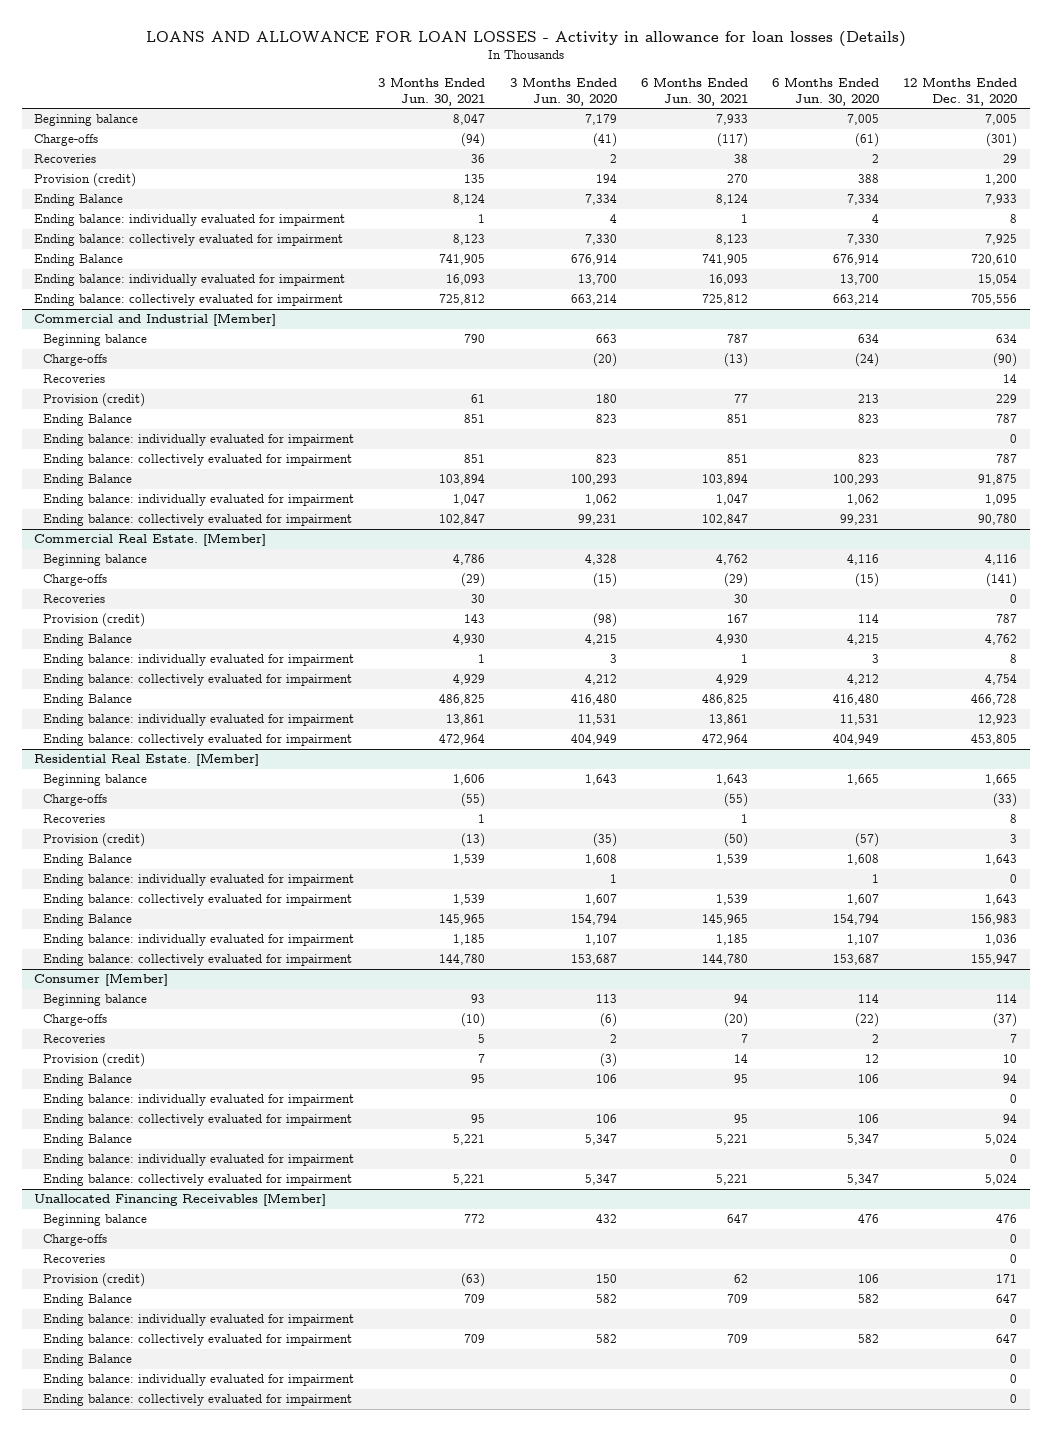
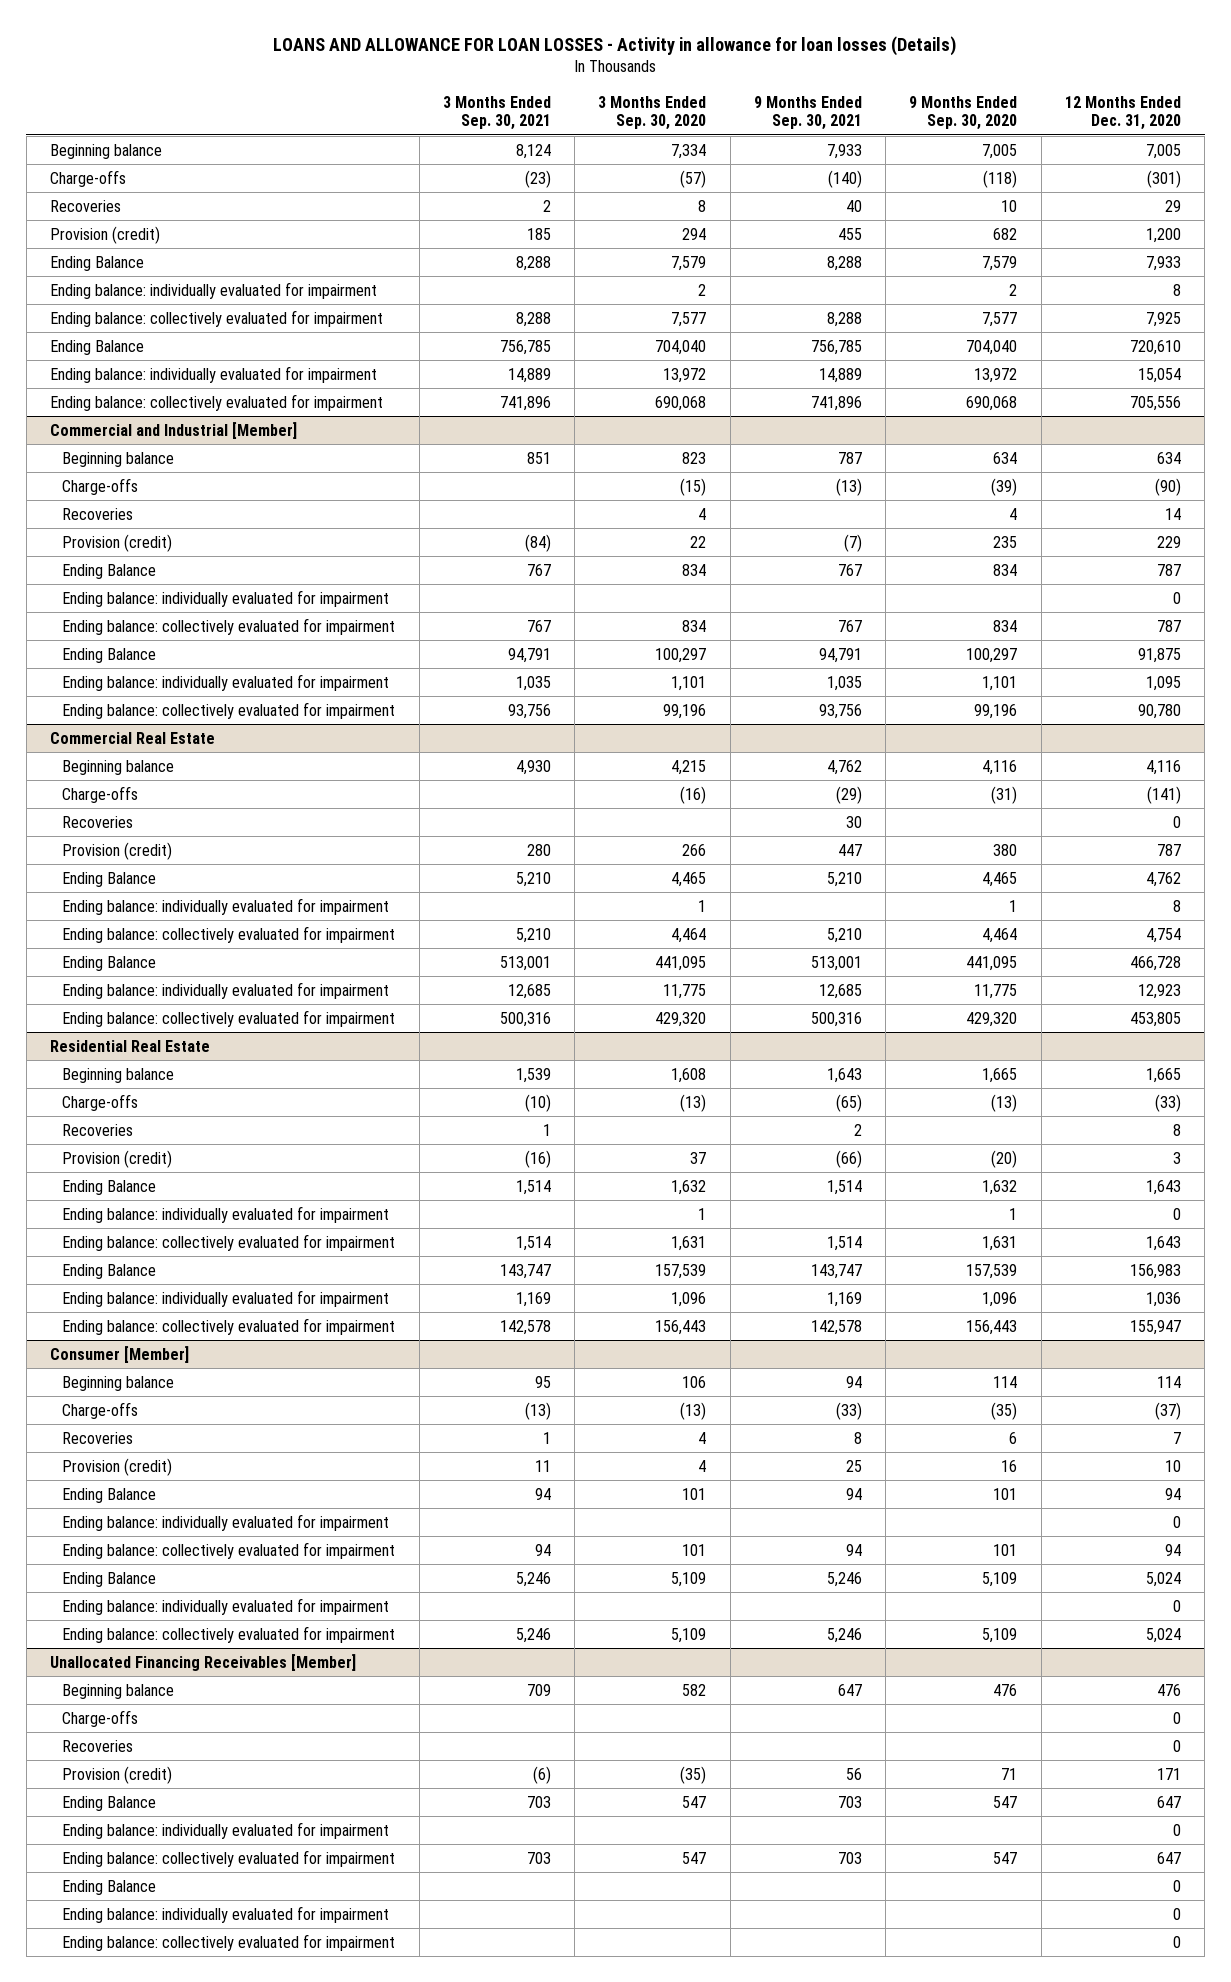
[378,76,486,107] 3 Months Ended Jun. 30, 2021 -> none
[509,76,617,107] 3 Months Ended Jun. 30, 2020 -> none
[640,76,748,107] 6 Months Ended Jun. 30, 2021 -> none
[772,76,880,107] 6 Months Ended Jun. 30, 2020 -> none
none -> [442,95,551,131] 3 Months Ended Sep. 30, 2021
none -> [598,95,707,131] 3 Months Ended Sep. 30, 2020
none -> [753,95,862,131] 9 Months Ended Sep. 30, 2021
none -> [909,95,1018,131] 9 Months Ended Sep. 30, 2020
[33,533,266,547] Commercial Real Estate. [Member] -> [49,731,215,744] Commercial Real Estate
[33,753,259,767] Residential Real Estate. [Member] -> [49,1039,210,1052] Residential Real Estate

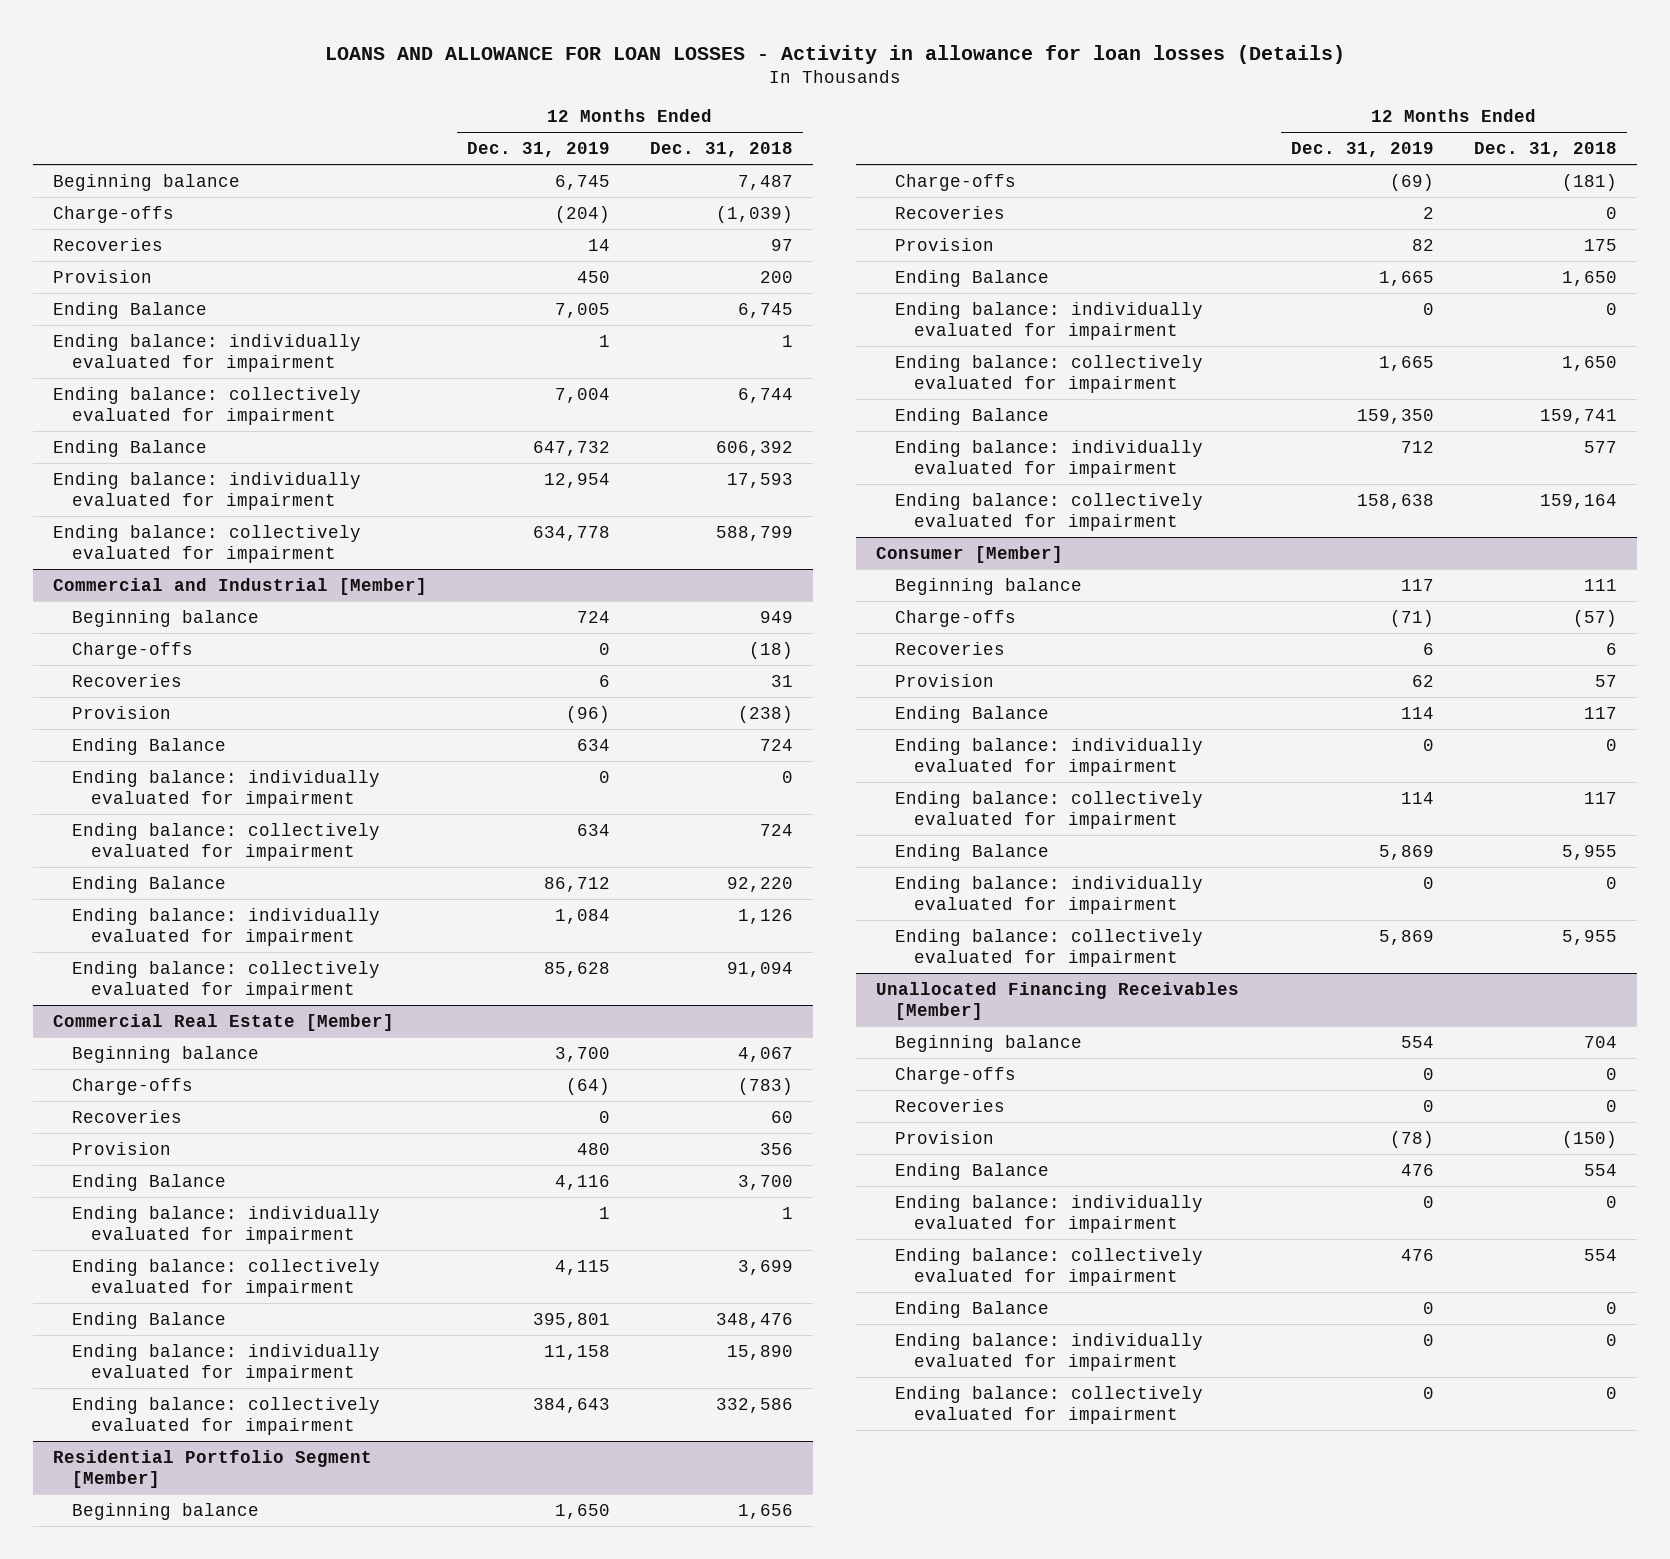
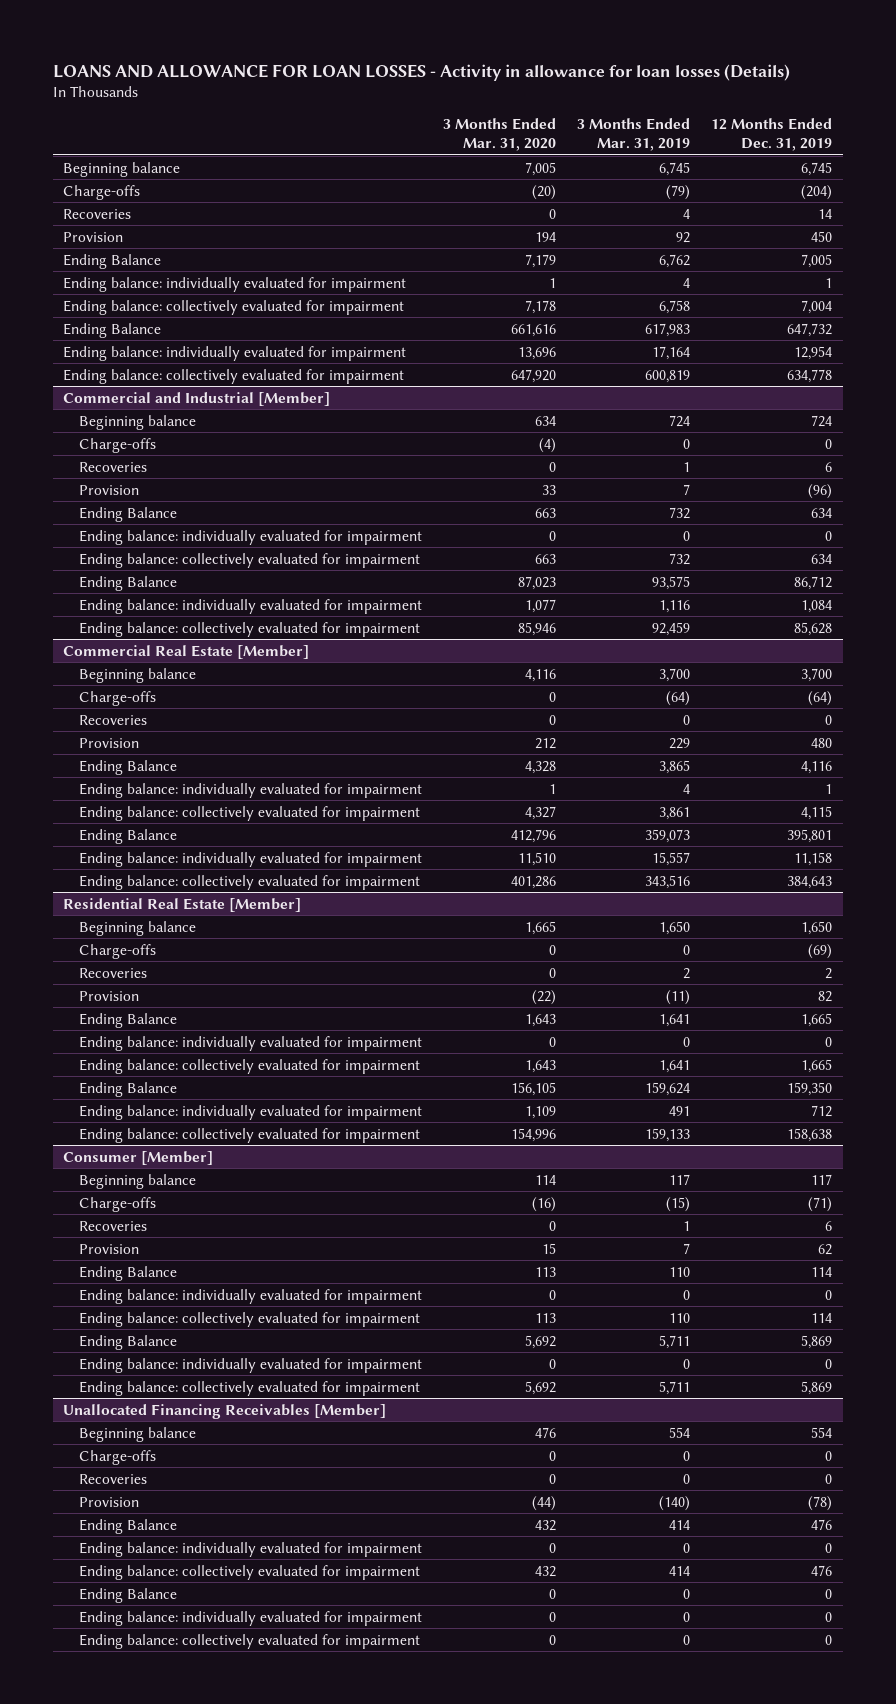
[650,141,794,157] Dec. 31, 2018 -> none
none -> [443,118,557,151] 3 Months Ended Mar. 31, 2020
none -> [577,118,691,151] 3 Months Ended Mar. 31, 2019
[53,1449,373,1489] Residential Portfolio Segment [Member] -> [63,897,302,912] Residential Real Estate [Member]

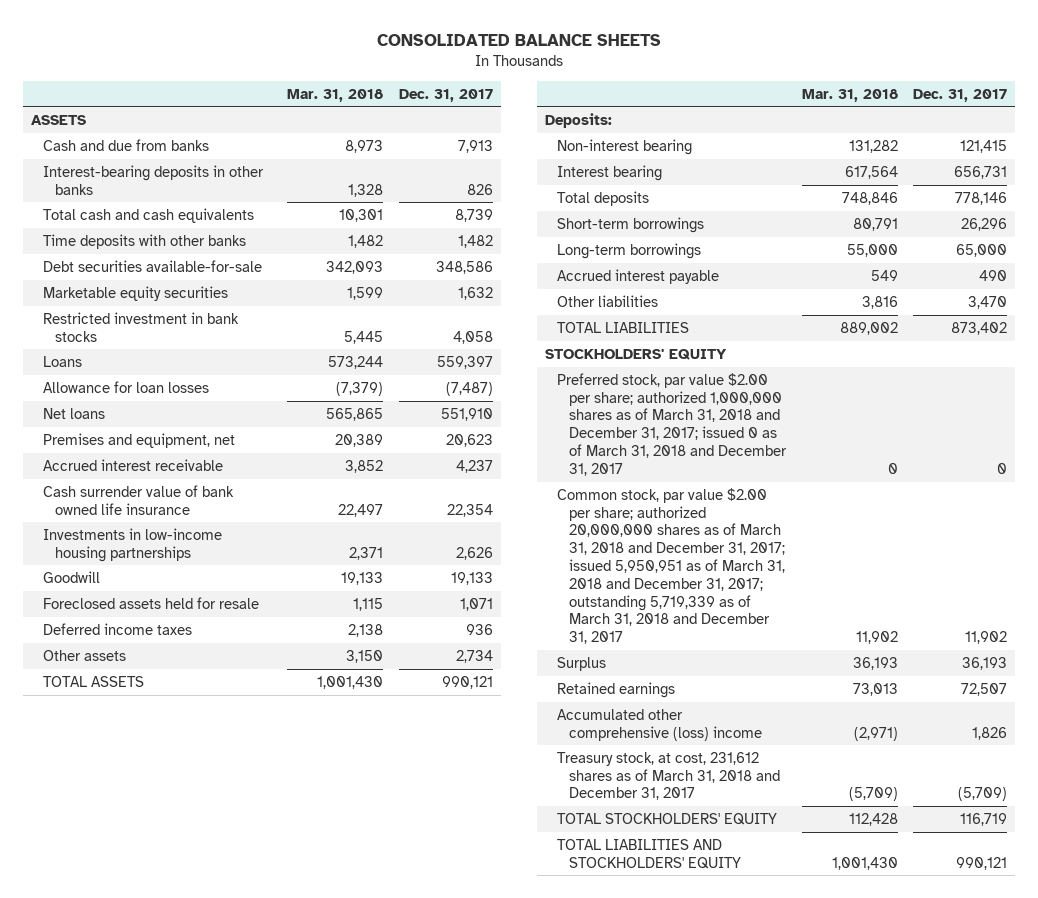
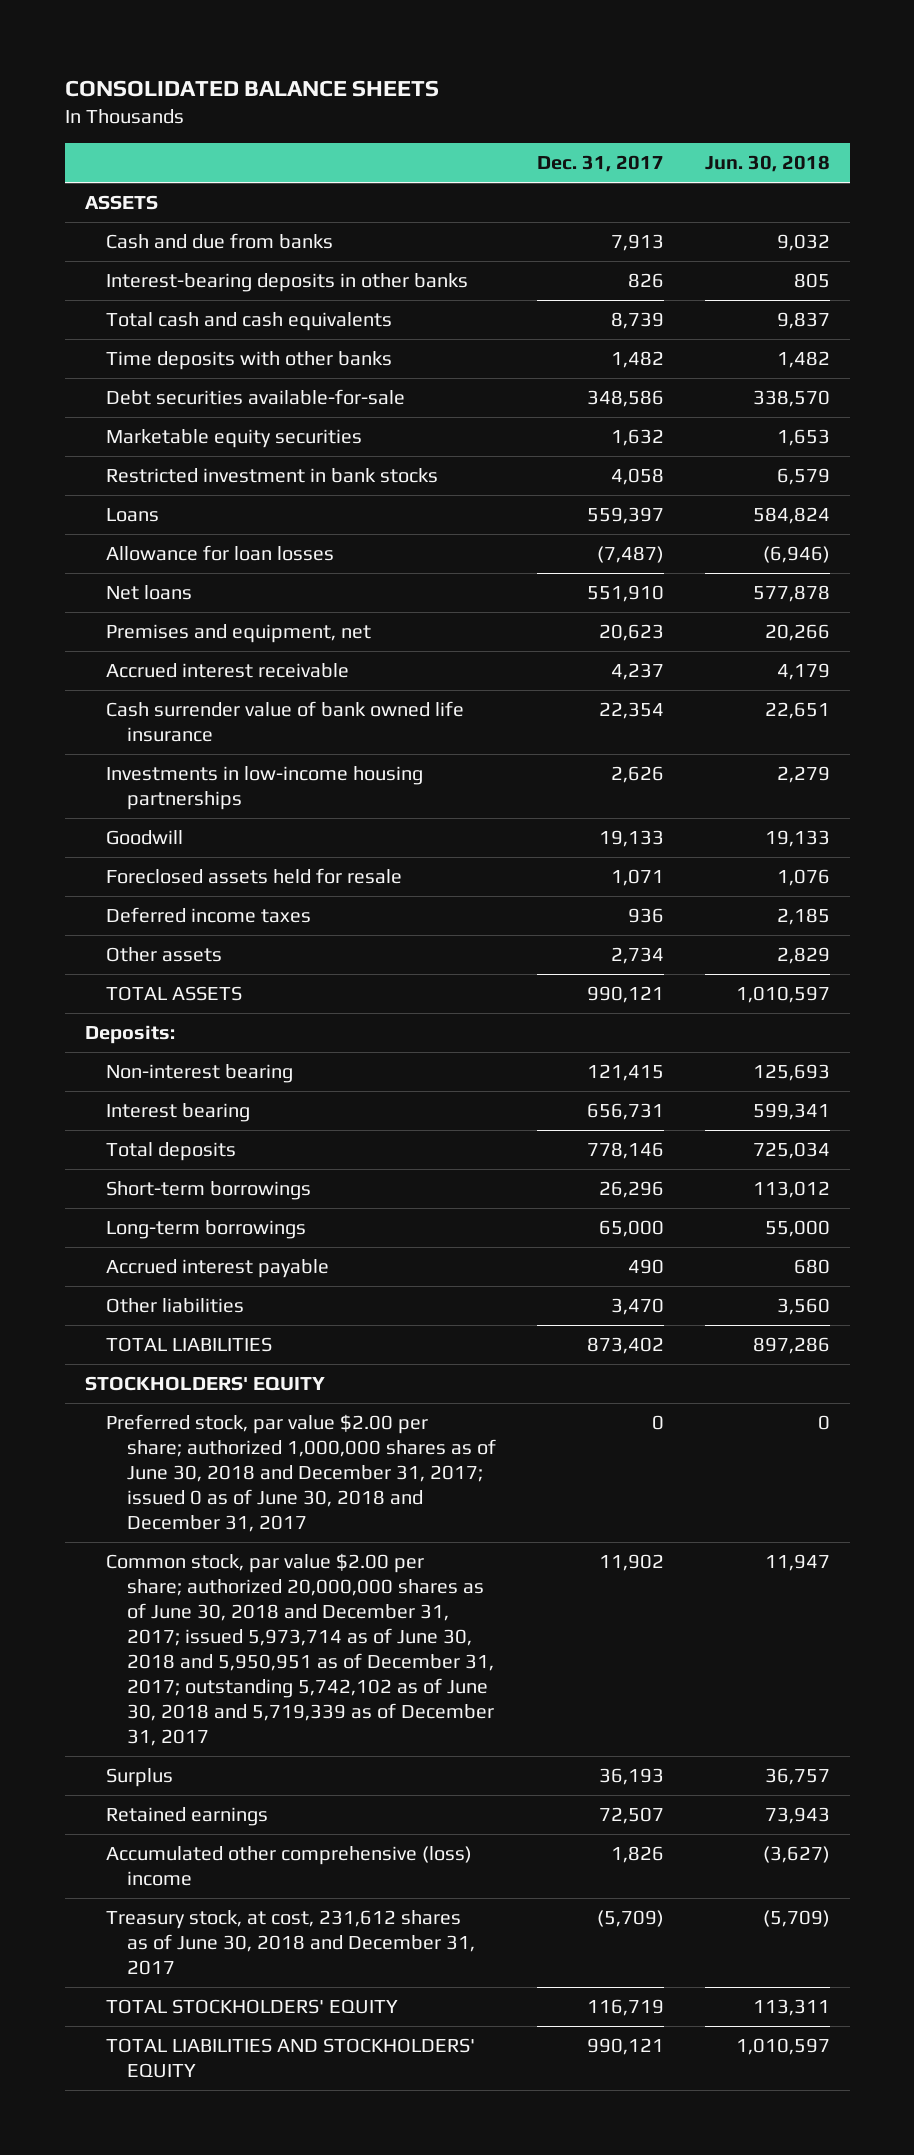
[287,88,384,102] Mar. 31, 2018 -> none
none -> [704,154,830,172] Jun. 30, 2018
[557,372,788,476] Preferred stock, par value $2.00 per share; authorized 1,000,000 shares as of March 31, 2018 and December 31, 2017; issued 0 as of March 31, 2018 and December 31, 2017 -> [106,1414,497,1533] Preferred stock, par value $2.00 per share; authorized 1,000,000 shares as of June 30, 2018 and December 31, 2017; issued 0 as of June 30, 2018 and December 31, 2017
[557,487,786,645] Common stock, par value $2.00 per share; authorized 20,000,000 shares as of March 31, 2018 and December 31, 2017; issued 5,950,951 as of March 31, 2018 and December 31, 2017; outstanding 5,719,339 as of March 31, 2018 and December 31, 2017 -> [106,1553,495,1746] Common stock, par value $2.00 per share; authorized 20,000,000 shares as of June 30, 2018 and December 31, 2017; issued 5,973,714 as of June 30, 2018 and 5,950,951 as of December 31, 2017; outstanding 5,742,102 as of June 30, 2018 and 5,719,339 as of December 31, 2017
[557,751,781,801] Treasury stock, at cost, 231,612 shares as of March 31, 2018 and December 31, 2017 -> [106,1910,476,1976] Treasury stock, at cost, 231,612 shares as of June 30, 2018 and December 31, 2017

